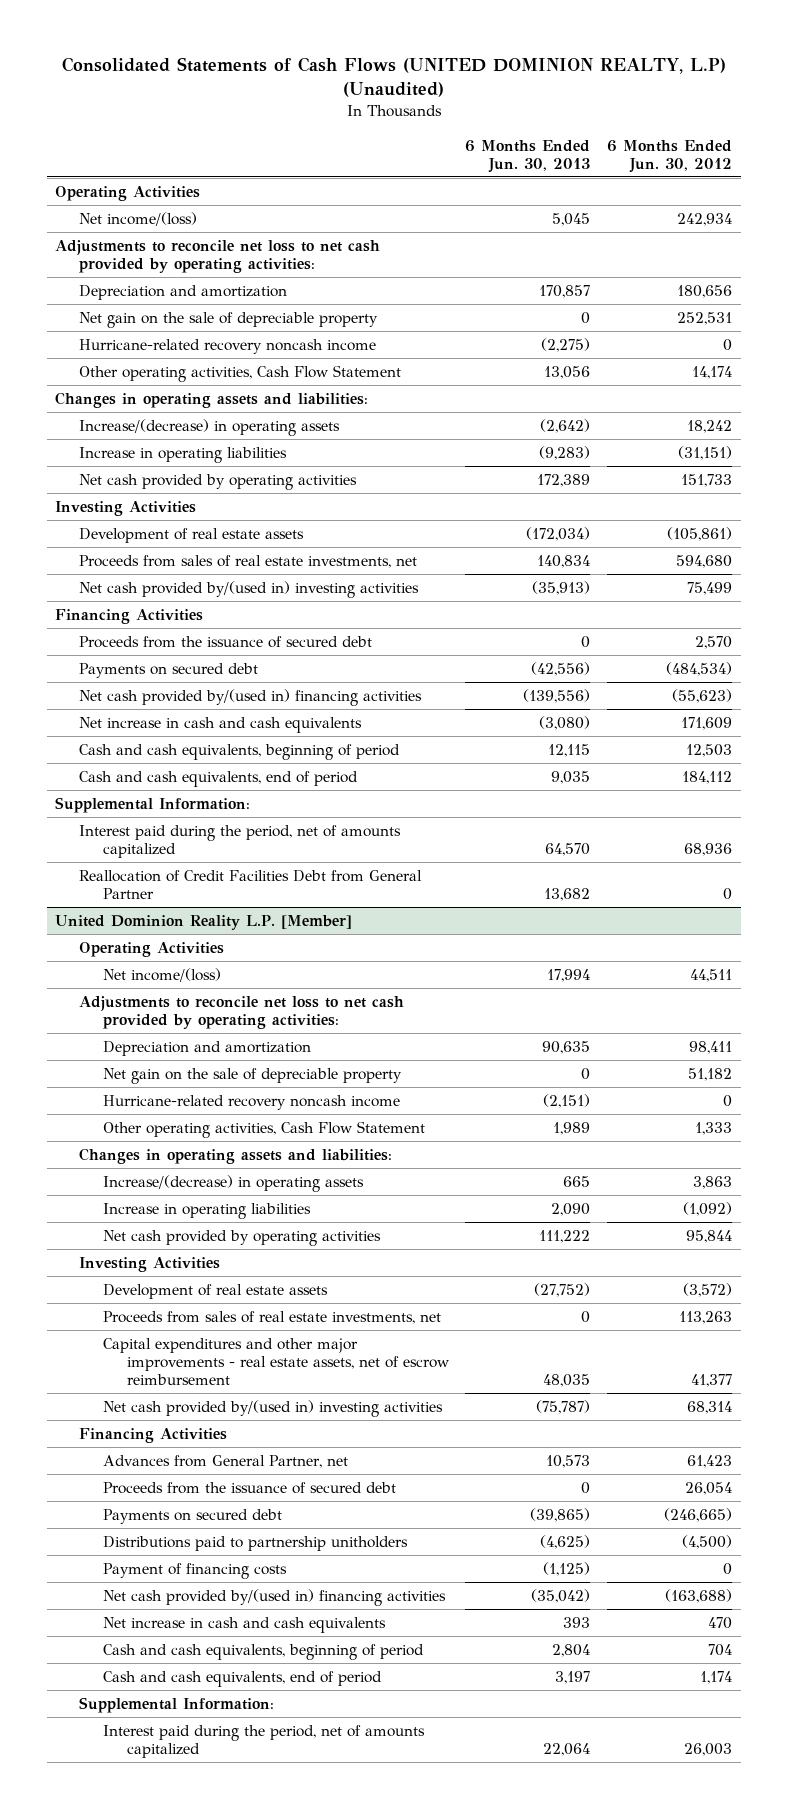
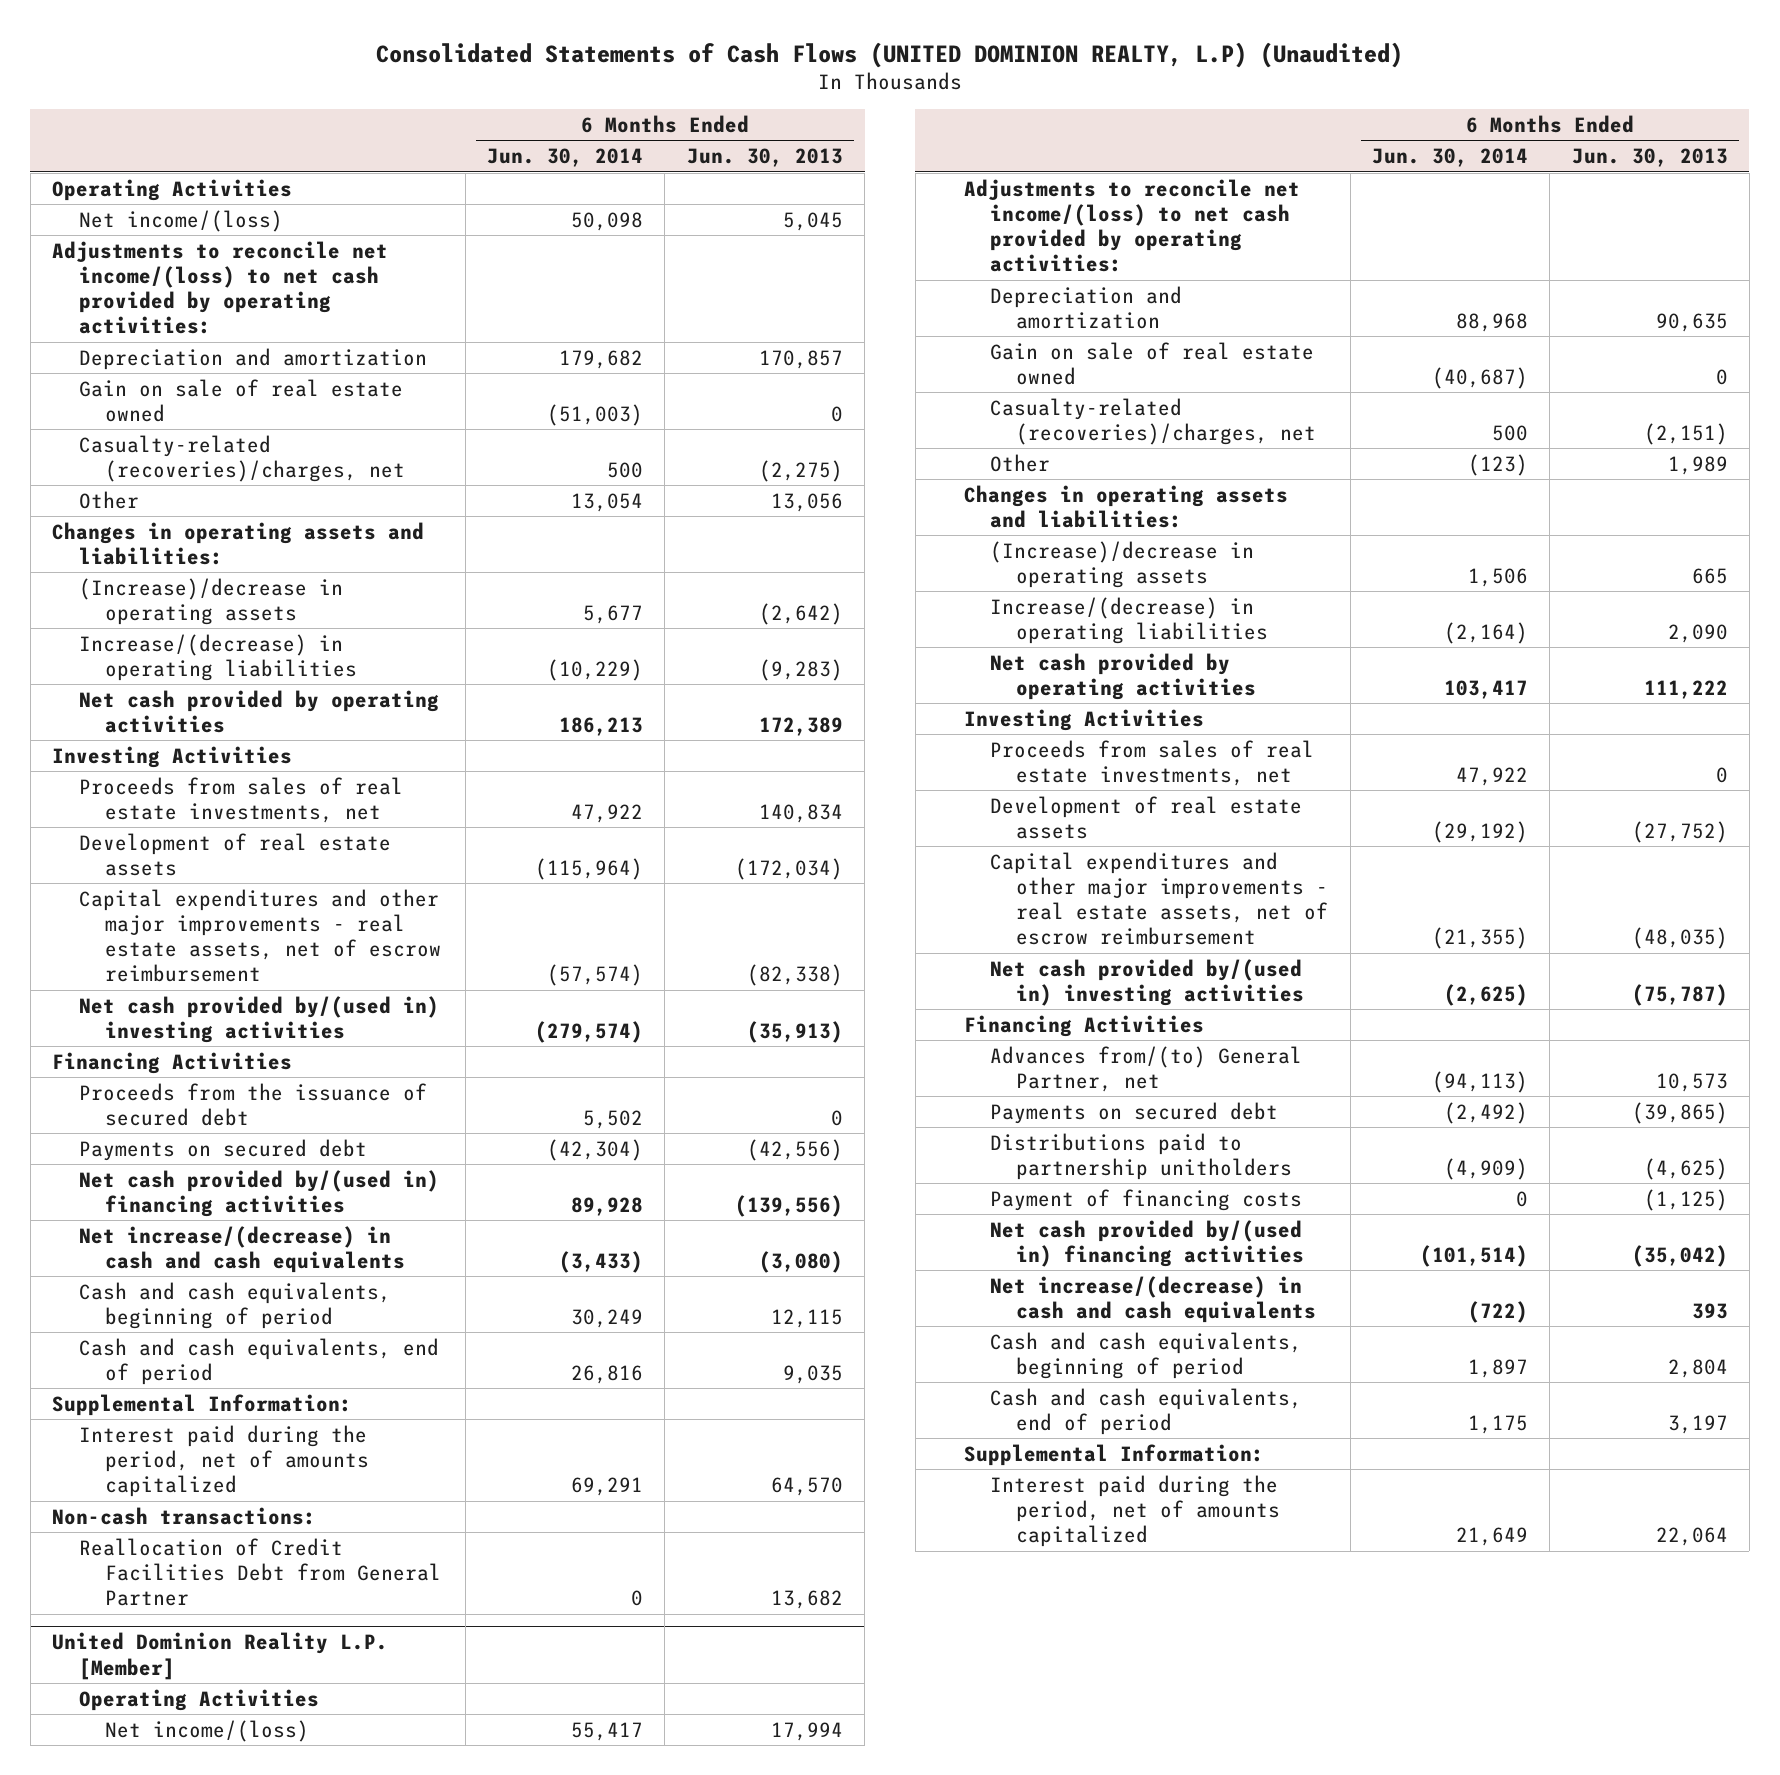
[607,139,733,173] 6 Months Ended Jun. 30, 2012 -> none
none -> [487,148,644,168] Jun. 30, 2014
[54,239,380,274] Adjustments to reconcile net loss to net cash provided by operating activities: -> [52,240,389,335] Adjustments to reconcile net income/(loss) to net cash provided by operating activities:
[78,311,378,328] Net gain on the sale of depreciable property -> none
none -> [78,378,403,422] Gain on sale of real estate owned
[78,338,376,354] Hurricane-related recovery noncash income -> [78,434,406,482] Casualty-related (recoveries)/charges, net
[78,364,401,382] Other operating activities, Cash Flow Statement -> [78,490,139,509] Other
[78,418,340,436] Increase/(decrease) in operating assets -> [78,577,343,625] (Increase)/decrease in operating assets
[78,446,287,463] Increase in operating liabilities -> [78,633,358,681] Increase/(decrease) in operating liabilities
[78,527,304,543] Development of real estate assets -> [78,832,391,876] Development of real estate assets
none -> [78,888,442,983] Capital expenditures and other major improvements - real estate assets, net of escrow reimbursement
[78,716,362,733] Net increase in cash and cash equivalents -> [78,1225,406,1273] Net increase/(decrease) in cash and cash equivalents
none -> [52,1506,317,1525] Non-cash transactions:
[78,995,404,1030] Adjustments to reconcile net loss to net cash provided by operating activities: -> [963,178,1300,273] Adjustments to reconcile net income/(loss) to net cash provided by operating activities:
[102,1067,402,1084] Net gain on the sale of depreciable property -> none
none -> [990,341,1315,385] Gain on sale of real estate owned
[102,1094,400,1110] Hurricane-related recovery noncash income -> [990,397,1317,445] Casualty-related (recoveries)/charges, net
[102,1120,425,1138] Other operating activities, Cash Flow Statement -> [990,453,1051,472] Other
[102,1174,364,1192] Increase/(decrease) in operating assets -> [990,540,1255,588] (Increase)/decrease in operating assets
[102,1202,311,1219] Increase in operating liabilities -> [990,596,1269,644] Increase/(decrease) in operating liabilities
[102,1283,328,1299] Development of real estate assets -> [990,795,1303,839] Development of real estate assets
[543,1374,591,1388] 48,035 -> [1631,927,1728,950] (48,035)
[102,1481,396,1494] Proceeds from the issuance of secured debt -> none
[102,1454,348,1468] Advances from General Partner, net -> [990,1045,1303,1092] Advances from/(to) General Partner, net
[102,1616,386,1633] Net increase in cash and cash equivalents -> [990,1275,1317,1323] Net increase/(decrease) in cash and cash equivalents

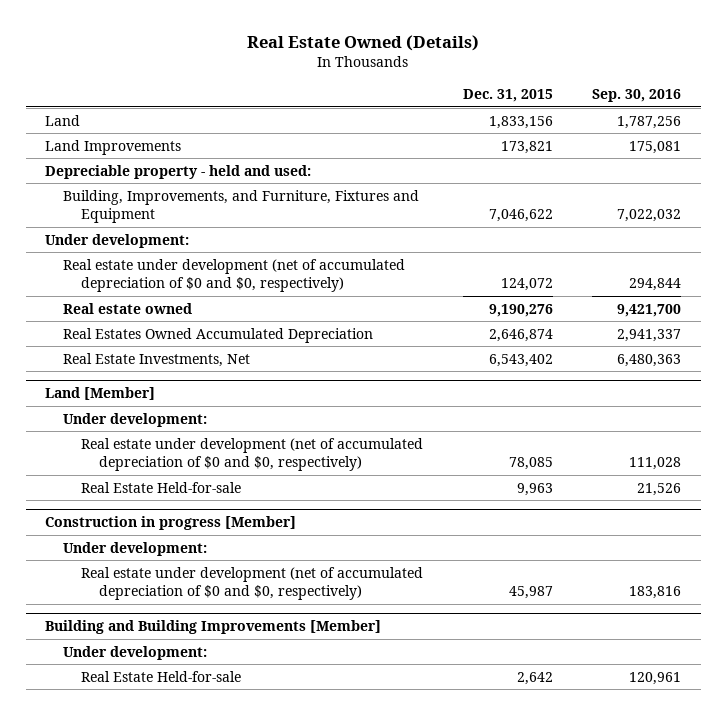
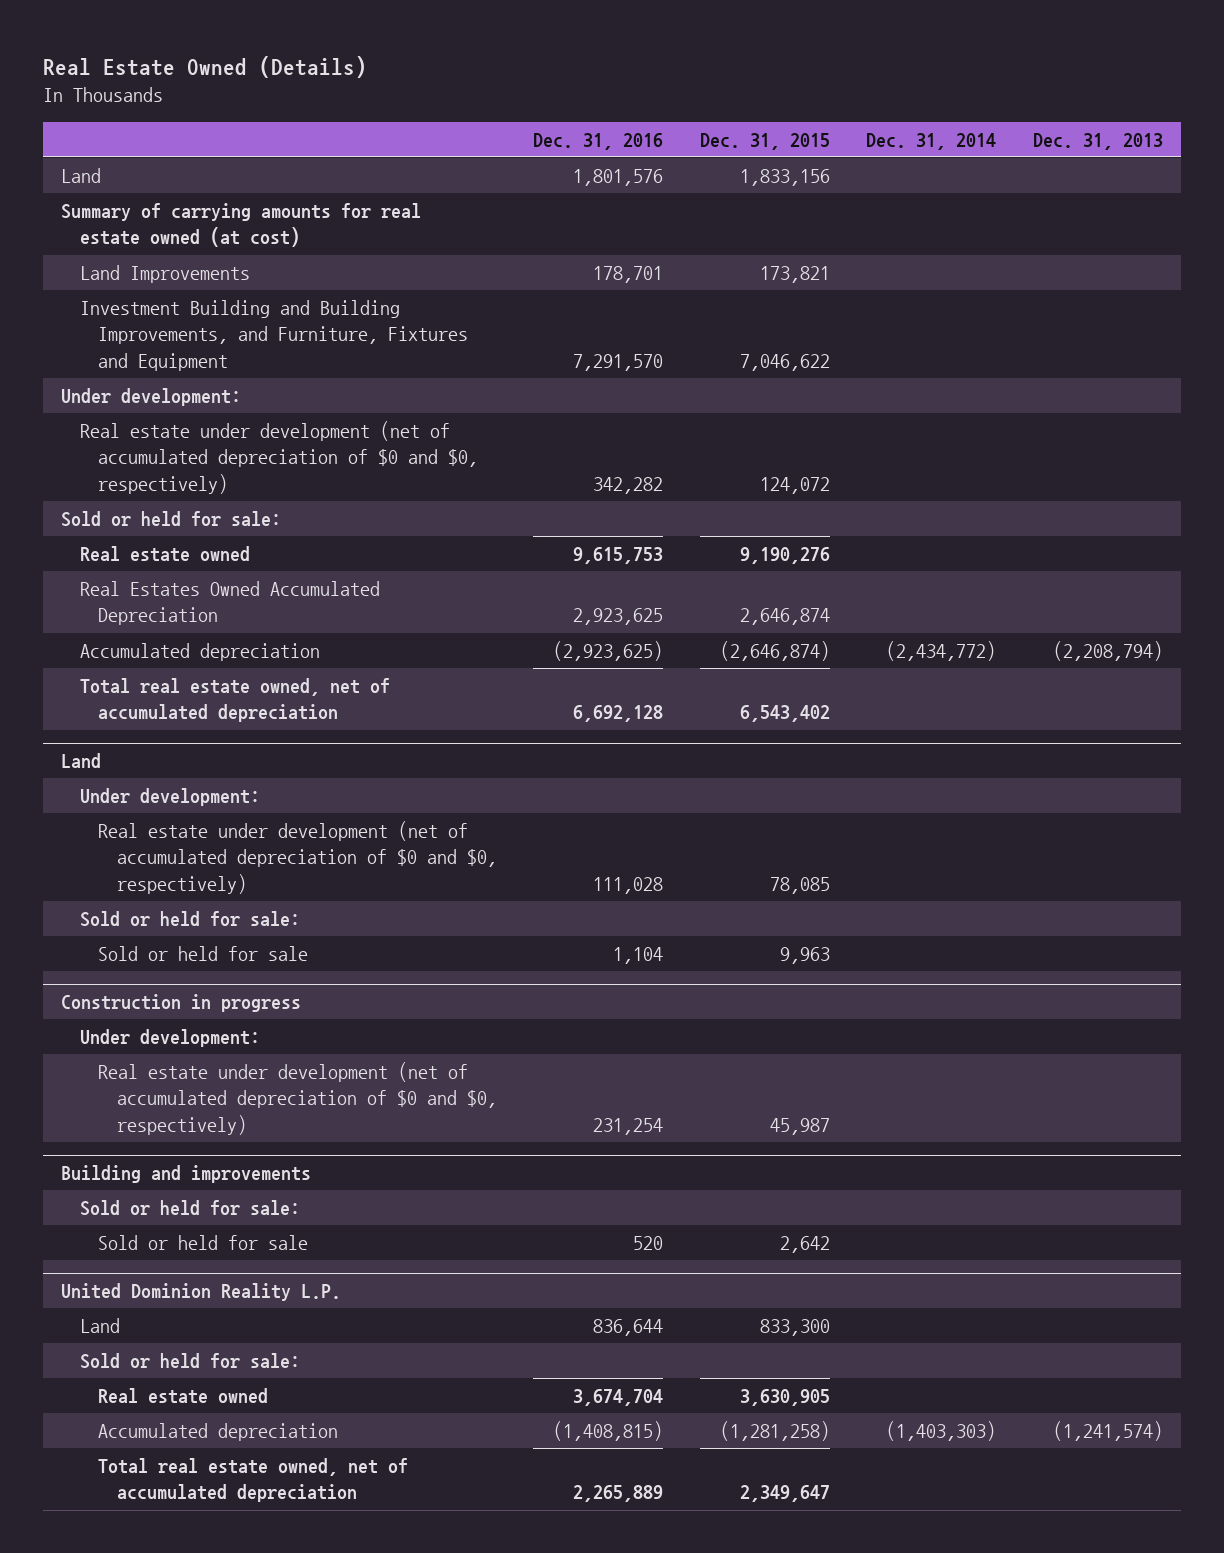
[592,88,682,102] Sep. 30, 2016 -> none
none -> [533,132,664,150] Dec. 31, 2016
none -> [866,132,997,150] Dec. 31, 2014
none -> [1032,132,1163,150] Dec. 31, 2013
none -> [60,203,421,248] Summary of carrying amounts for real estate owned (at cost)
[45,164,312,179] Depreciable property - held and used: -> none
[63,189,420,224] Building, Improvements, and Furniture, Fixtures and Equipment -> [79,300,469,371] Investment Building and Building Improvements, and Furniture, Fixtures and Equipment
none -> [60,511,281,528] Sold or held for sale:
none -> [79,643,320,662] Accumulated depreciation
[63,352,251,367] Real Estate Investments, Net -> [79,678,390,723] Total real estate owned, net of accumulated depreciation
[45,386,156,400] Land [Member] -> [60,753,101,769] Land
none -> [79,911,300,928] Sold or held for sale:
[81,481,242,493] Real Estate Held-for-sale -> [98,946,309,962] Sold or held for sale
[45,515,297,530] Construction in progress [Member] -> [60,994,301,1013] Construction in progress
[63,645,208,660] Under development: -> none
[45,619,382,634] Building and Building Improvements [Member] -> [60,1165,311,1184] Building and improvements
none -> [79,1200,300,1217] Sold or held for sale:
[81,670,242,682] Real Estate Held-for-sale -> [98,1235,309,1251] Sold or held for sale
none -> [60,1283,341,1302] United Dominion Reality L.P.
none -> [79,1318,120,1334] Land
none -> [79,1353,300,1370] Sold or held for sale:
none -> [98,1388,269,1405] Real estate owned
none -> [98,1423,339,1442] Accumulated depreciation
none -> [98,1458,409,1503] Total real estate owned, net of accumulated depreciation

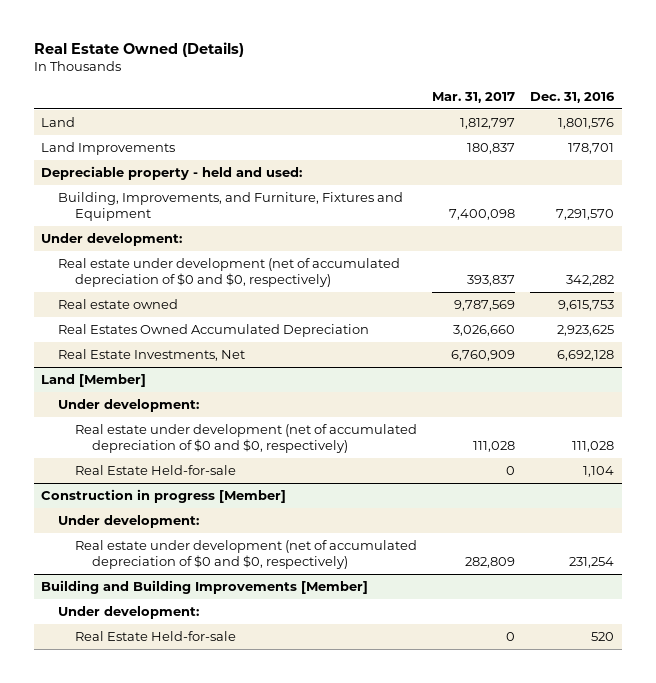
[699,132,830,150] Dec. 31, 2015 -> none
[866,132,997,150] Dec. 31, 2014 -> none
[1032,132,1163,150] Dec. 31, 2013 -> none
none -> [432,91,516,103] Mar. 31, 2017
[60,203,421,248] Summary of carrying amounts for real estate owned (at cost) -> none
none -> [41,166,303,181] Depreciable property - held and used:
[79,300,469,371] Investment Building and Building Improvements, and Furniture, Fixtures and Equipment -> [58,192,404,221] Building, Improvements, and Furniture, Fixtures and Equipment
[60,511,281,528] Sold or held for sale: -> none
[79,643,320,662] Accumulated depreciation -> none
[79,678,390,723] Total real estate owned, net of accumulated depreciation -> [58,349,246,362] Real Estate Investments, Net
[60,753,101,769] Land -> [41,374,147,388] Land [Member]
[79,911,300,928] Sold or held for sale: -> none
[98,946,309,962] Sold or held for sale -> [74,465,236,476] Real Estate Held-for-sale
[60,994,301,1013] Construction in progress -> [41,489,287,504] Construction in progress [Member]
[79,1200,300,1217] Sold or held for sale: -> none
[60,1283,341,1302] United Dominion Reality L.P. -> none
[79,1318,120,1334] Land -> none
[79,1353,300,1370] Sold or held for sale: -> none
[98,1388,269,1405] Real estate owned -> none
[98,1423,339,1442] Accumulated depreciation -> none
[98,1458,409,1503] Total real estate owned, net of accumulated depreciation -> none
[60,1165,311,1184] Building and improvements -> [41,580,369,595] Building and Building Improvements [Member]
none -> [58,606,200,620] Under development:
[98,1235,309,1251] Sold or held for sale -> [74,631,236,642] Real Estate Held-for-sale

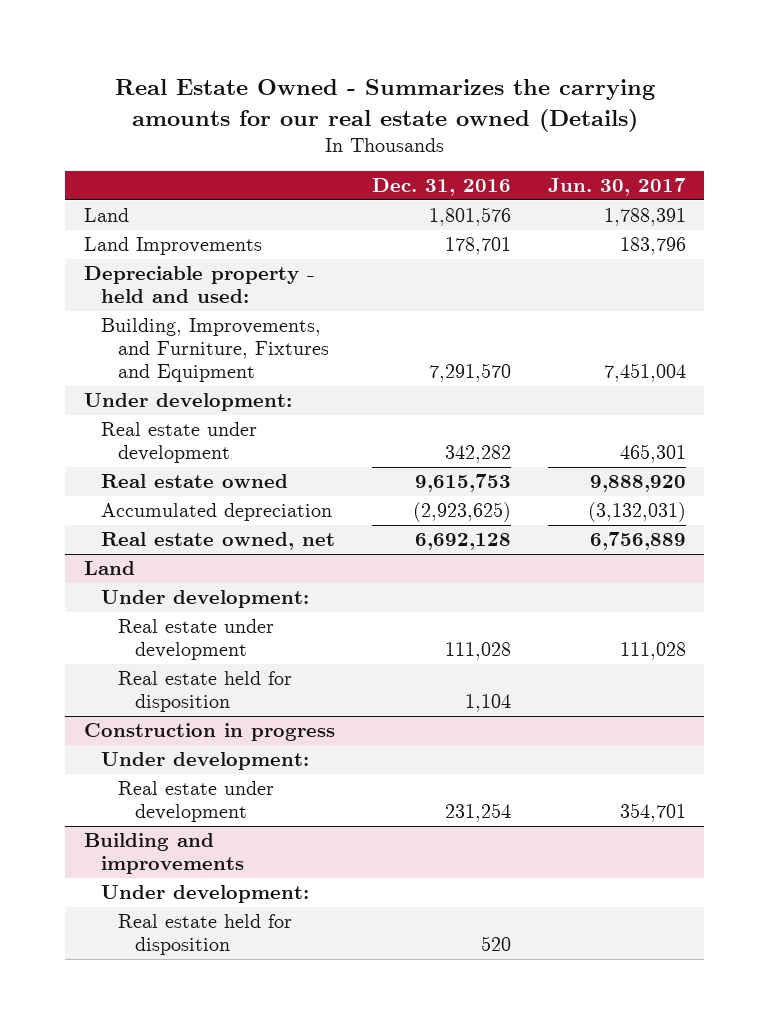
[33,41,244,57] Real Estate Owned (Details) -> [114,79,655,132] Real Estate Owned - Summarizes the carrying amounts for our real estate owned (Details)
[432,91,516,103] Mar. 31, 2017 -> none
none -> [547,178,686,197] Jun. 30, 2017
[58,258,401,287] Real estate under development (net of accumulated depreciation of $0 and $0, respectively) -> [100,422,257,464] Real estate under development
[58,324,370,338] Real Estates Owned Accumulated Depreciation -> [100,503,332,522] Accumulated depreciation
[557,325,615,337] 2,923,625 -> [412,502,511,523] (2,923,625)
[58,349,246,362] Real Estate Investments, Net -> [100,532,335,551] Real estate owned, net
[41,374,147,388] Land [Member] -> [83,561,135,576] Land
[74,424,417,453] Real estate under development (net of accumulated depreciation of $0 and $0, respectively) -> [118,619,275,661] Real estate under development
[74,465,236,476] Real Estate Held-for-sale -> [118,671,293,713] Real estate held for disposition
[41,489,287,504] Construction in progress [Member] -> [83,723,335,742] Construction in progress
[74,540,417,569] Real estate under development (net of accumulated depreciation of $0 and $0, respectively) -> [118,781,275,823] Real estate under development
[41,580,369,595] Building and Building Improvements [Member] -> [83,833,244,875] Building and improvements
[74,631,236,642] Real Estate Held-for-sale -> [118,914,293,956] Real estate held for disposition

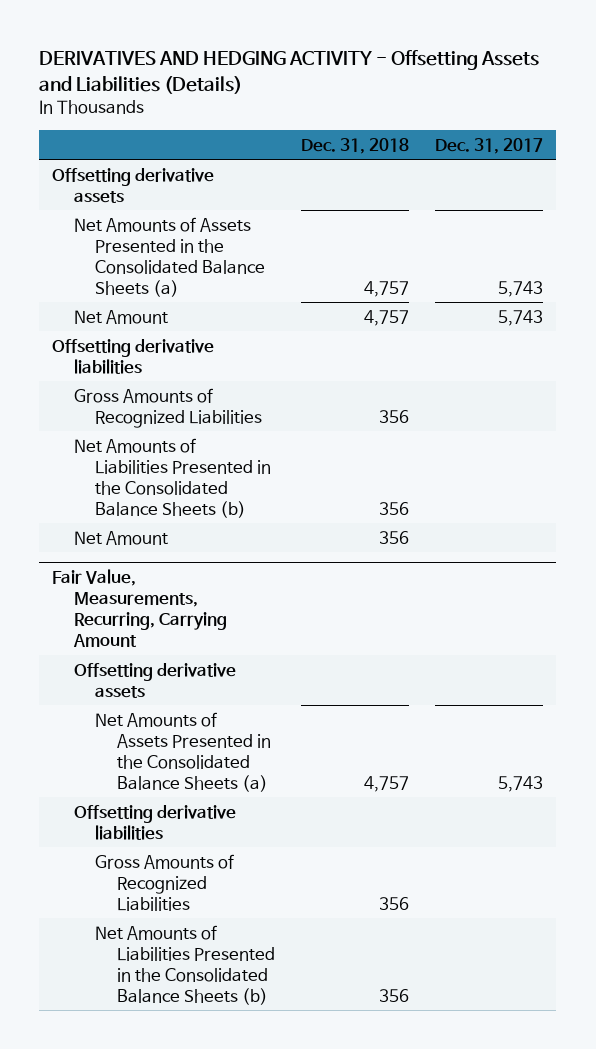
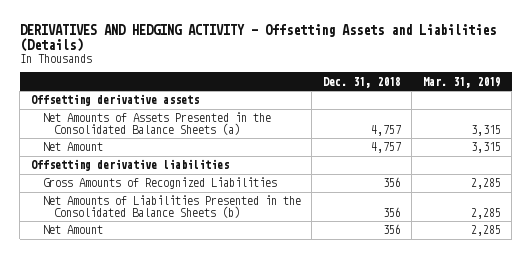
[435,137,544,154] Dec. 31, 2017 -> none
none -> [422,76,501,88] Mar. 31, 2019
[52,569,227,648] Fair Value, Measurements, Recurring, Carrying Amount -> none
[73,662,236,698] Offsetting derivative assets -> none
[95,711,271,792] Net Amounts of Assets Presented in the Consolidated Balance Sheets (a) -> none
[73,804,236,840] Offsetting derivative liabilities -> none
[95,853,235,911] Gross Amounts of Recognized Liabilities -> none
[95,924,275,1005] Net Amounts of Liabilities Presented in the Consolidated Balance Sheets (b) -> none

